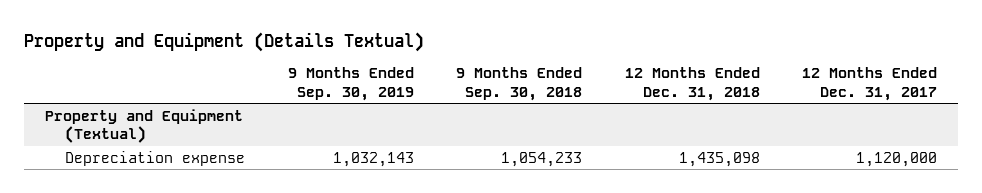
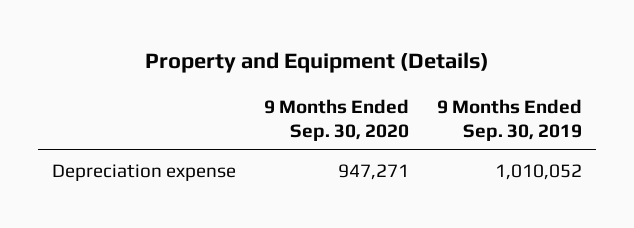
[24,31,425,52] Property and Equipment (Details Textual) -> [144,52,489,74] Property and Equipment (Details)
[456,67,583,101] 9 Months Ended Sep. 30, 2018 -> none
[624,67,760,101] 12 Months Ended Dec. 31, 2018 -> none
[801,67,937,101] 12 Months Ended Dec. 31, 2017 -> none
none -> [263,99,409,141] 9 Months Ended Sep. 30, 2020
[45,108,244,144] Property and Equipment (Textual) -> none
[332,151,414,167] 1,032,143 -> [494,163,582,180] 1,010,052

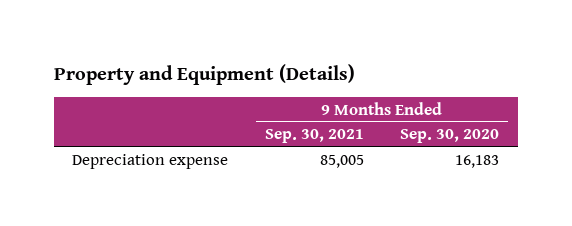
[436,99,582,141] 9 Months Ended Sep. 30, 2019 -> none
none -> [264,129,364,144] Sep. 30, 2021
[337,163,409,180] 947,271 -> [455,154,500,168] 16,183

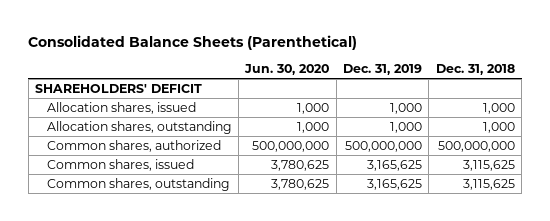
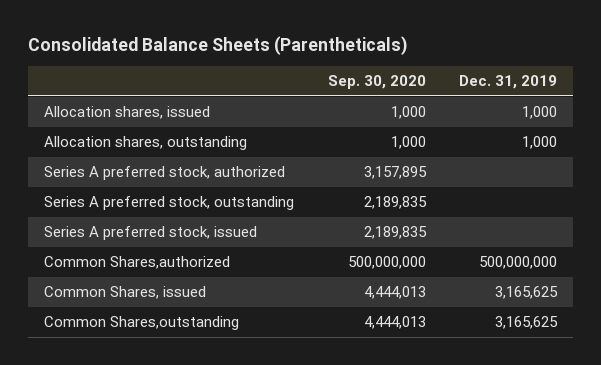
[28,35,358,51] Consolidated Balance Sheets (Parenthetical) -> [27,36,408,56] Consolidated Balance Sheets (Parentheticals)
[244,64,330,76] Jun. 30, 2020 -> none
[435,64,515,76] Dec. 31, 2018 -> none
none -> [327,75,426,90] Sep. 30, 2020
[34,83,202,93] SHAREHOLDERS' DEFICIT -> none
none -> [44,166,286,181] Series A preferred stock, authorized
none -> [44,196,295,211] Series A preferred stock, outstanding
none -> [44,226,258,241] Series A preferred stock, issued
[46,139,221,152] Common shares, authorized -> [44,256,231,270] Common Shares,authorized
[46,158,194,171] Common shares, issued -> [44,286,207,300] Common Shares, issued
[46,177,230,191] Common shares, outstanding -> [44,316,240,331] Common Shares,outstanding

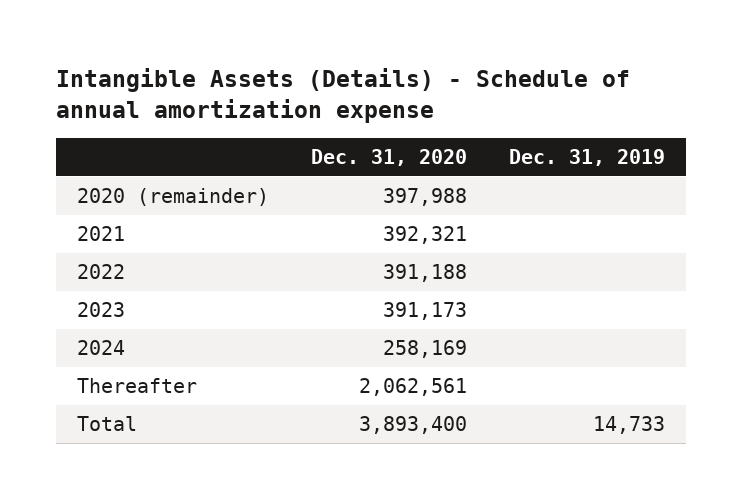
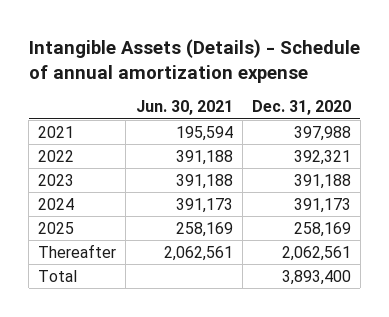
[508,149,665,167] Dec. 31, 2019 -> none
none -> [135,100,233,116] Jun. 30, 2021
[77,188,270,207] 2020 (remainder) -> [38,125,75,138] 2021
[77,226,126,242] 2021 -> [38,149,75,162] 2022
[77,264,126,280] 2022 -> [38,173,75,186] 2023
[77,302,126,318] 2023 -> [38,197,75,210] 2024
[77,340,126,356] 2024 -> [38,221,75,234] 2025

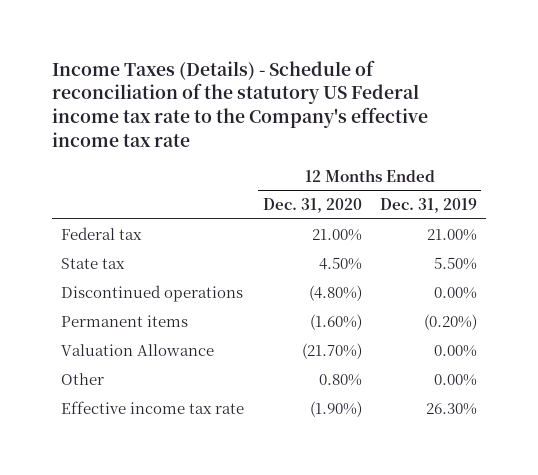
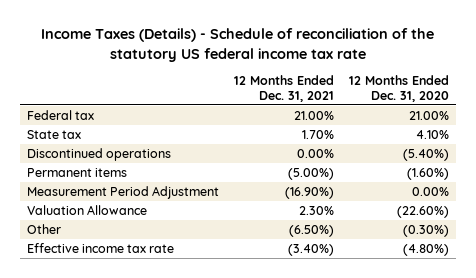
[52,59,429,147] Income Taxes (Details) - Schedule of reconciliation of the statutory US Federal income tax rate to the Company's effective income tax rate -> [41,28,435,62] Income Taxes (Details) - Schedule of reconciliation of the statutory US federal income tax rate
[379,198,477,214] Dec. 31, 2019 -> none
none -> [234,75,335,102] 12 Months Ended Dec. 31, 2021
[318,256,362,270] 4.50% -> [415,129,449,139] 4.10%
[308,284,362,301] (4.80%) -> [402,148,449,161] (5.40%)
none -> [27,185,220,199] Measurement Period Adjustment
[301,342,362,359] (21.70%) -> [396,205,449,218] (22.60%)
[318,373,362,386] 0.80% -> [402,224,449,237] (0.30%)
[309,400,362,417] (1.90%) -> [402,243,449,256] (4.80%)

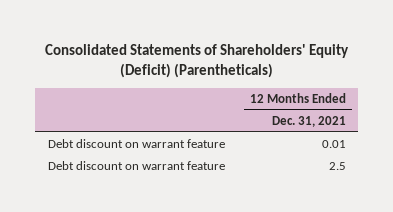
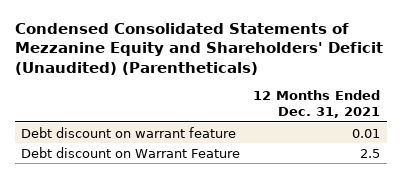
[44,44,349,79] Consolidated Statements of Shareholders' Equity (Deficit) (Parentheticals) -> [14,23,383,75] Condensed Consolidated Statements of Mezzanine Equity and Shareholders' Deficit (Unaudited) (Parentheticals)
[47,161,225,171] Debt discount on warrant feature -> [21,146,241,158] Debt discount on Warrant Feature

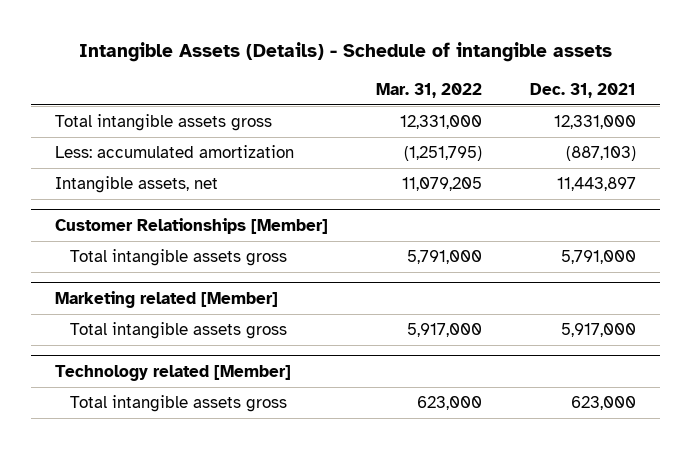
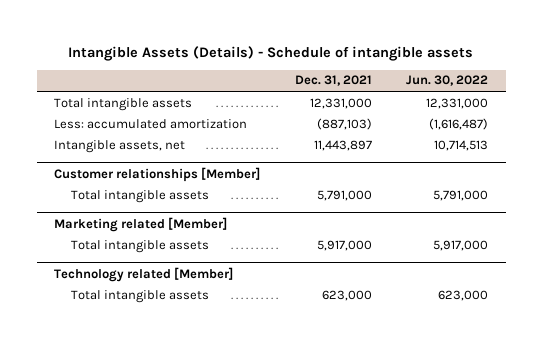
[376,82,483,98] Mar. 31, 2022 -> none
none -> [406,75,489,87] Jun. 30, 2022
[55,114,273,132] Total intangible assets gross -> [54,97,193,111] Total intangible assets
[55,217,329,234] Customer Relationships [Member] -> [54,166,261,182] Customer relationships [Member]
[69,249,287,267] Total intangible assets gross -> [71,189,210,203] Total intangible assets
[69,322,287,340] Total intangible assets gross -> [71,239,210,253] Total intangible assets
[69,395,287,413] Total intangible assets gross -> [71,289,210,303] Total intangible assets

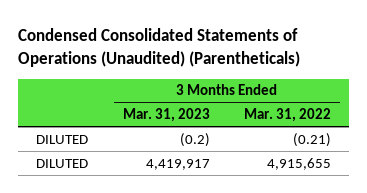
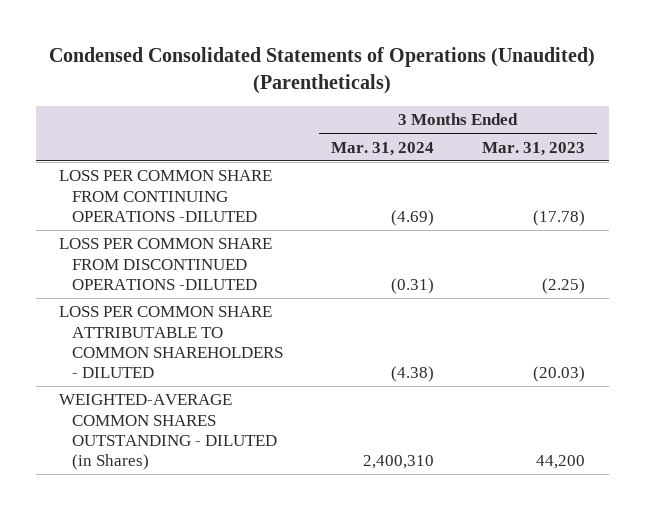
[244,108,332,123] Mar. 31, 2022 -> none
none -> [331,141,435,156] Mar. 31, 2024
[35,134,88,144] DILUTED -> none
[35,158,88,168] DILUTED -> none
none -> [59,170,273,222] LOSS PER COMMON SHARE FROM CONTINUING OPERATIONS -DILUTED
none -> [59,238,273,290] LOSS PER COMMON SHARE FROM DISCONTINUED OPERATIONS -DILUTED
none -> [59,306,284,379] LOSS PER COMMON SHARE ATTRIBUTABLE TO COMMON SHAREHOLDERS - DILUTED
none -> [59,394,278,471] WEIGHTED-AVERAGE COMMON SHARES OUTSTANDING - DILUTED (in Shares)

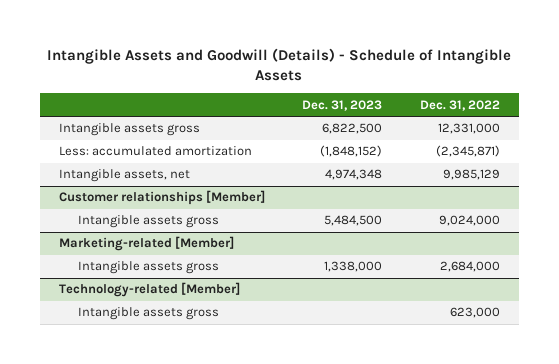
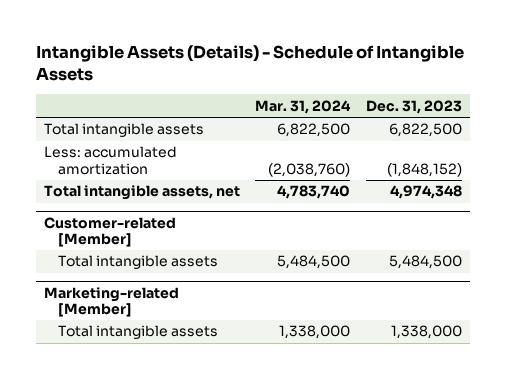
[47,48,512,82] Intangible Assets and Goodwill (Details) - Schedule of Intangible Assets -> [36,45,465,82] Intangible Assets (Details) - Schedule of Intangible Assets
[420,99,501,111] Dec. 31, 2022 -> none
none -> [255,99,352,114] Mar. 31, 2024
[58,123,200,137] Intangible assets gross -> [43,123,204,138] Total intangible assets
[58,169,190,183] Intangible assets, net -> [43,185,240,201] Total intangible assets, net
[58,190,265,206] Customer relationships [Member] -> [43,216,176,248] Customer-related [Member]
[78,215,220,229] Intangible assets gross -> [58,255,219,270] Total intangible assets
[58,282,240,298] Technology-related [Member] -> none
[78,307,220,321] Intangible assets gross -> none
[78,261,220,275] Intangible assets gross -> [58,325,219,340] Total intangible assets

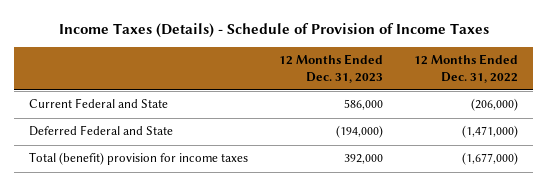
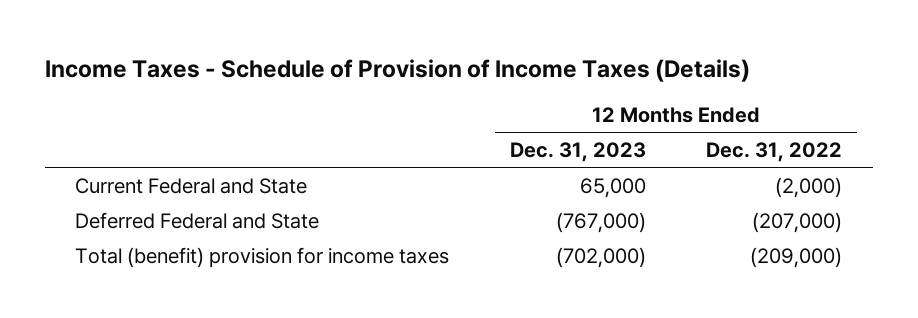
[58,23,489,39] Income Taxes (Details) - Schedule of Provision of Income Taxes -> [44,58,750,82] Income Taxes - Schedule of Provision of Income Taxes (Details)
[344,99,384,111] 586,000 -> [579,177,646,198] 65,000
[470,98,518,112] (206,000) -> [775,176,843,198] (2,000)
[336,125,384,139] (194,000) -> [555,211,646,233] (767,000)
[461,125,518,139] (1,471,000) -> [752,211,843,233] (207,000)
[344,154,384,165] 392,000 -> [555,246,646,268] (702,000)
[461,152,518,166] (1,677,000) -> [750,246,843,268] (209,000)

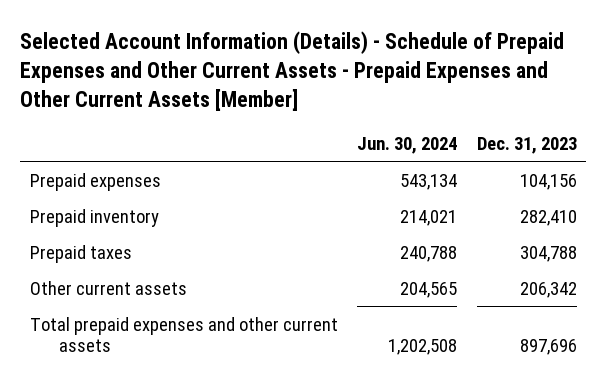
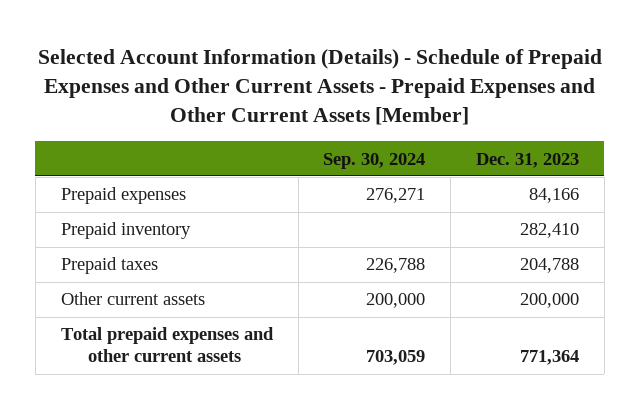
[357,136,458,154] Jun. 30, 2024 -> none
none -> [323,152,426,169] Sep. 30, 2024
[519,173,577,190] 104,156 -> [529,188,580,204] 84,166
[519,245,577,262] 304,788 -> [520,258,580,274] 204,788
[519,281,577,298] 206,342 -> [520,293,580,309] 200,000
[519,339,577,356] 897,696 -> [520,350,580,366] 771,364

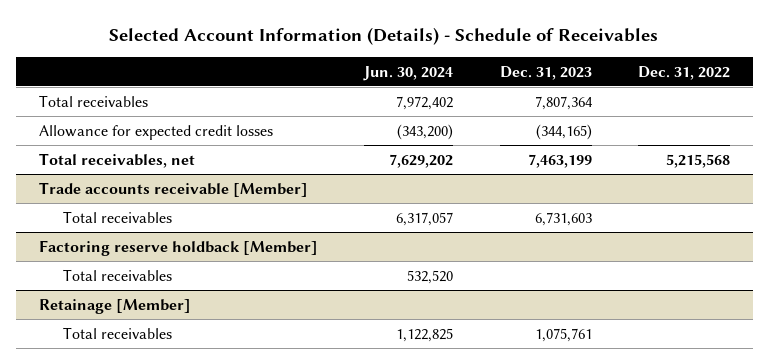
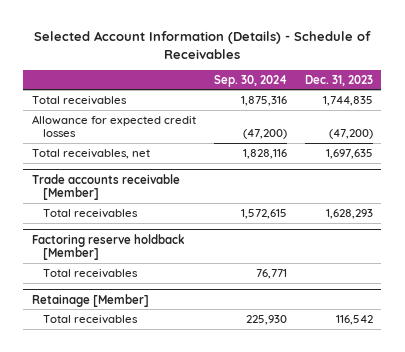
[363,65,454,81] Jun. 30, 2024 -> none
[637,65,730,80] Dec. 31, 2022 -> none
none -> [213,74,287,87] Sep. 30, 2024
[534,95,593,110] 7,807,364 -> [322,95,373,106] 1,744,835
[535,123,592,140] (344,165) -> [328,129,373,140] (47,200)
[527,153,592,168] 7,463,199 -> [325,148,373,159] 1,697,635
[534,211,592,226] 6,731,603 -> [325,208,373,219] 1,628,293
[534,327,592,342] 1,075,761 -> [335,314,373,325] 116,542

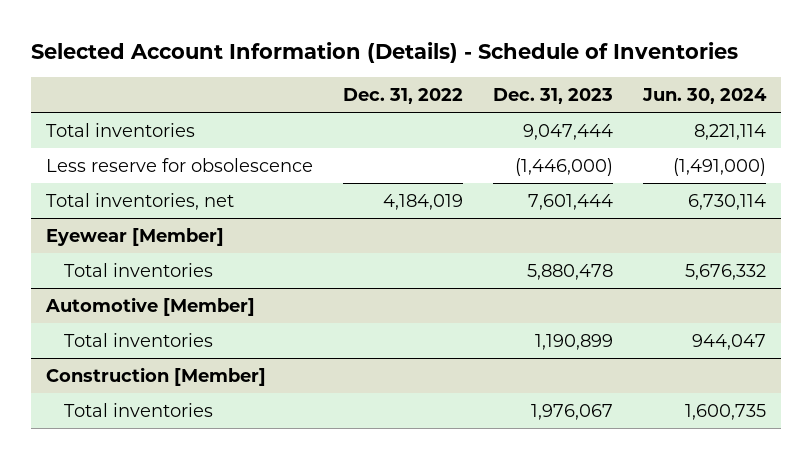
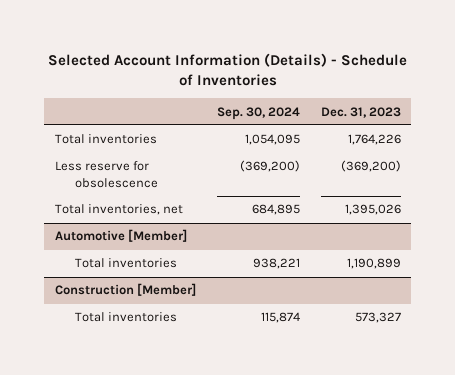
[342,88,463,105] Dec. 31, 2022 -> none
[641,88,767,105] Jun. 30, 2024 -> none
none -> [216,106,300,120] Sep. 30, 2024
[45,227,224,246] Eyewear [Member] -> none
[64,262,214,277] Total inventories -> none
[522,123,613,140] 9,047,444 -> [347,134,401,146] 1,764,226
[514,157,613,176] (1,446,000) -> [340,160,401,173] (369,200)
[527,193,613,210] 7,601,444 -> [344,204,401,216] 1,395,026
[530,403,613,420] 1,976,067 -> [354,312,401,324] 573,327

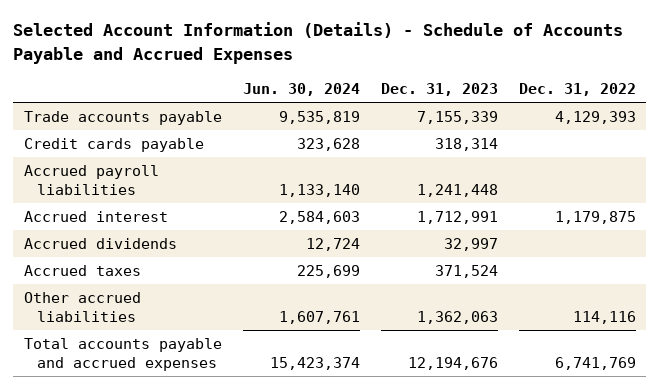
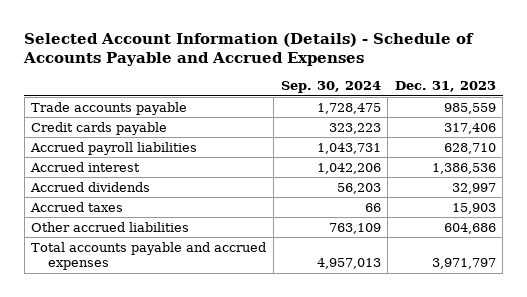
[242,82,360,96] Jun. 30, 2024 -> none
[518,82,636,96] Dec. 31, 2022 -> none
none -> [280,80,381,93] Sep. 30, 2024
[416,111,498,125] 7,155,339 -> [443,102,496,114] 985,559
[434,138,498,152] 318,314 -> [443,122,496,134] 317,406
[416,183,498,197] 1,241,448 -> [443,142,496,154] 628,710
[416,211,498,225] 1,712,991 -> [431,162,496,174] 1,386,536
[434,265,498,279] 371,524 -> [451,202,496,214] 15,903
[416,310,498,324] 1,362,063 -> [443,222,496,234] 604,686
[407,356,498,370] 12,194,676 -> [431,258,496,270] 3,971,797

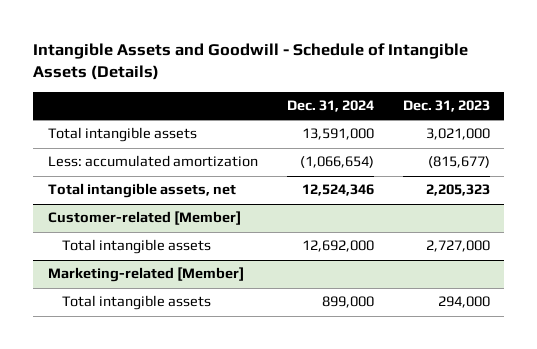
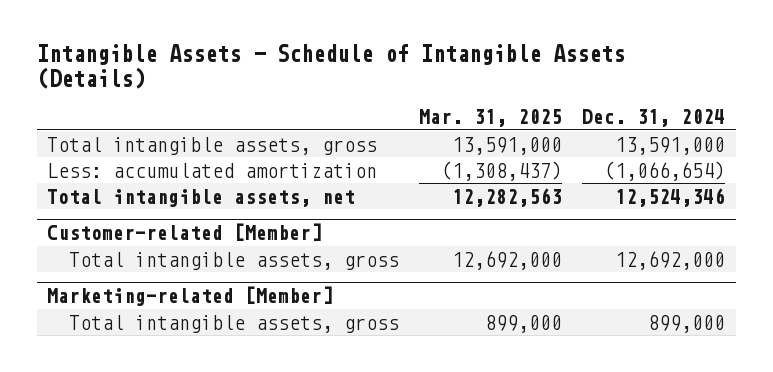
[32,43,468,81] Intangible Assets and Goodwill - Schedule of Intangible Assets (Details) -> [36,44,625,90] Intangible Assets - Schedule of Intangible Assets (Details)
[402,100,490,113] Dec. 31, 2023 -> none
none -> [419,108,563,127] Mar. 31, 2025
[47,127,197,143] Total intangible assets -> [47,136,378,155] Total intangible assets, gross
[62,239,212,255] Total intangible assets -> [68,251,399,270] Total intangible assets, gross
[62,295,212,311] Total intangible assets -> [68,314,399,333] Total intangible assets, gross

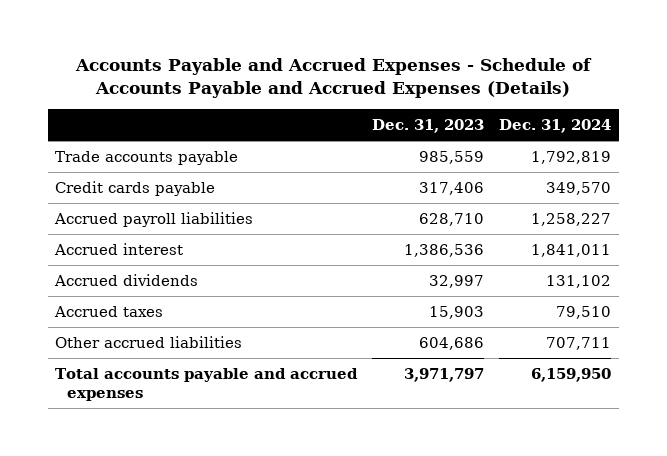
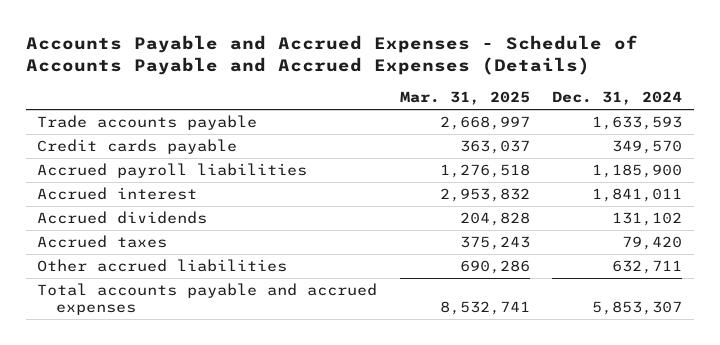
[372,119,485,134] Dec. 31, 2023 -> none
none -> [399,91,530,106] Mar. 31, 2025
[531,151,612,165] 1,792,819 -> [592,116,683,131] 1,633,593
[531,213,612,227] 1,258,227 -> [592,164,683,179] 1,185,900
[556,306,612,320] 79,510 -> [622,236,683,251] 79,420
[546,337,612,351] 707,711 -> [612,260,683,275] 632,711
[531,368,612,383] 6,159,950 -> [592,300,683,315] 5,853,307

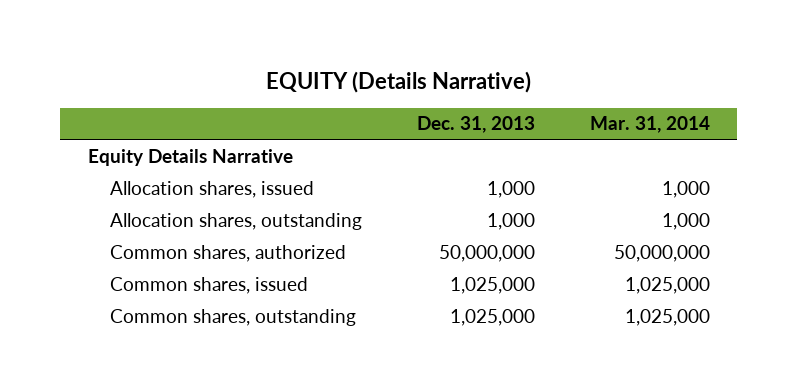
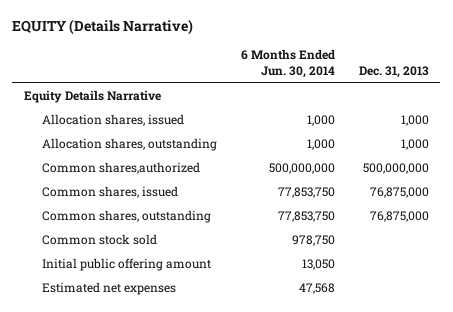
[589,116,710,134] Mar. 31, 2014 -> none
none -> [240,49,335,78] 6 Months Ended Jun. 30, 2014
[110,244,347,262] Common shares, authorized -> [41,162,200,175] Common shares,authorized
[439,244,536,262] 50,000,000 -> [362,163,429,175] 500,000,000
[450,276,536,294] 1,025,000 -> [369,187,429,199] 76,875,000
[450,308,536,326] 1,025,000 -> [369,211,429,223] 76,875,000
none -> [41,234,157,246] Common stock sold
none -> [41,258,211,272] Initial public offering amount
none -> [41,282,176,296] Estimated net expenses

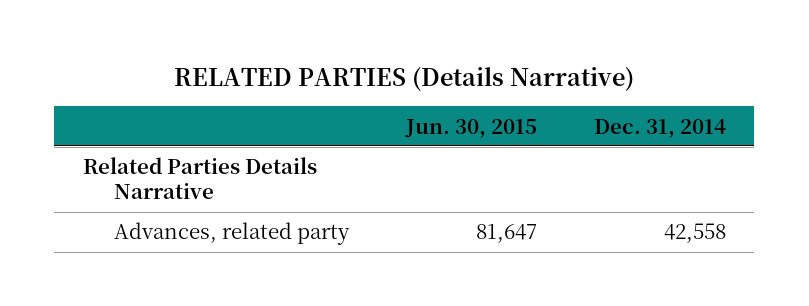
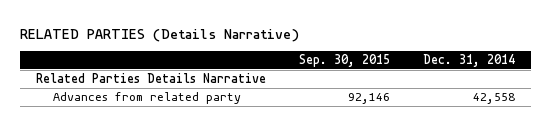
[405,118,538,138] Jun. 30, 2015 -> none
none -> [298,54,390,68] Sep. 30, 2015
[114,222,351,246] Advances, related party -> [53,92,242,105] Advances from related party

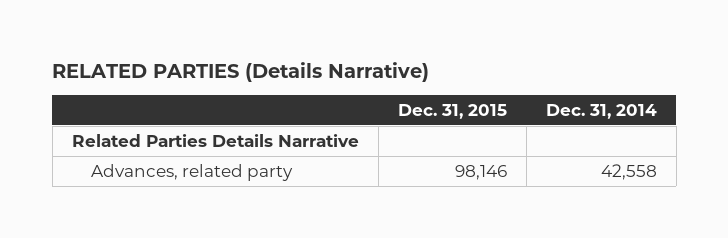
[298,54,390,68] Sep. 30, 2015 -> none
none -> [397,103,507,119] Dec. 31, 2015
[53,92,242,105] Advances from related party -> [90,163,293,181] Advances, related party

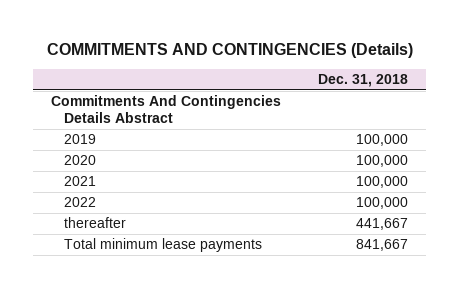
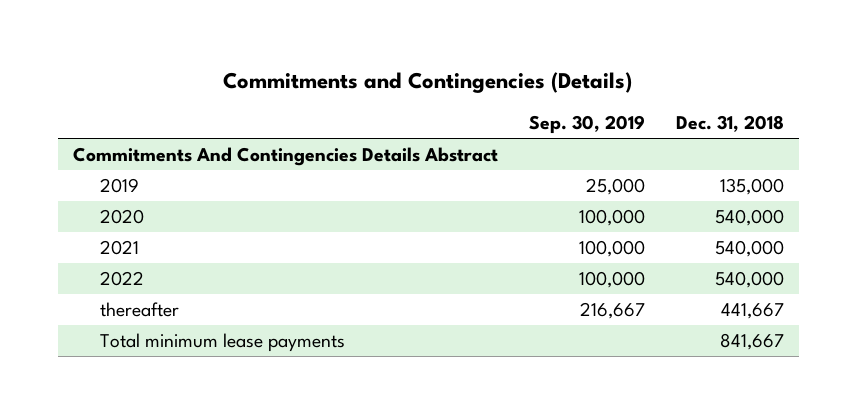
[46,42,413,58] COMMITMENTS AND CONTINGENCIES (Details) -> [223,72,633,94] Commitments and Contingencies (Details)
none -> [528,115,645,135] Sep. 30, 2019
[355,134,408,147] 100,000 -> [719,177,784,195] 135,000
[355,155,408,168] 100,000 -> [714,208,784,226] 540,000
[355,176,408,189] 100,000 -> [714,239,784,257] 540,000
[355,197,408,210] 100,000 -> [714,270,784,288] 540,000

